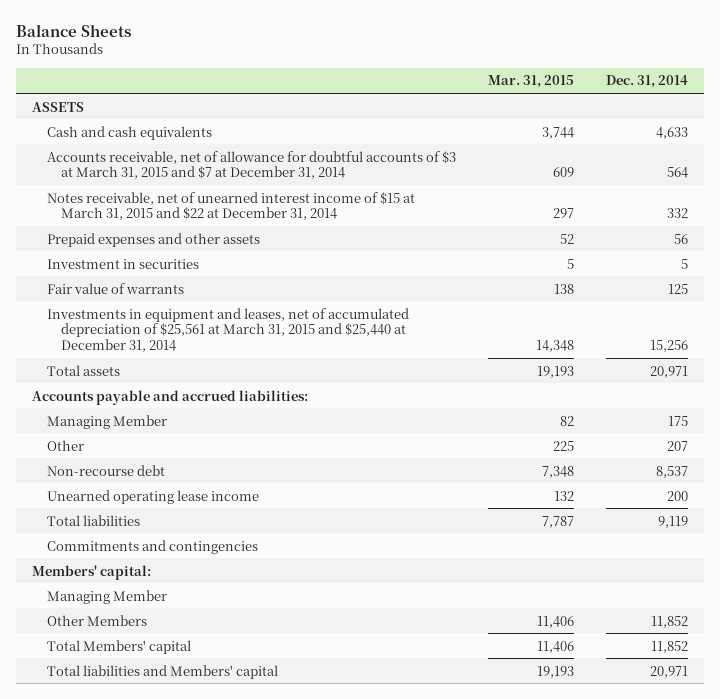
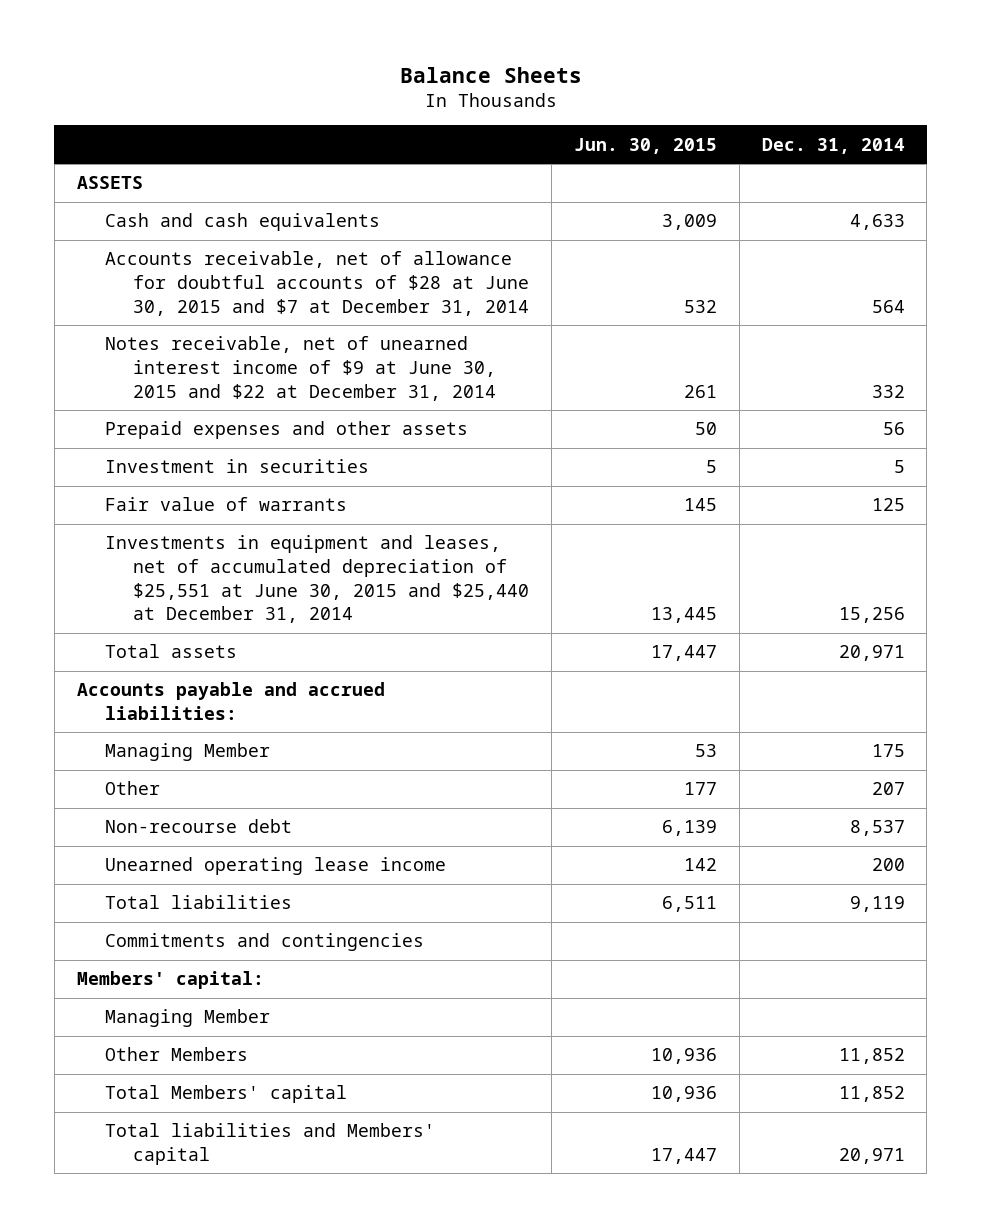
[487,75,574,89] Mar. 31, 2015 -> none
none -> [573,137,717,154] Jun. 30, 2015
[46,150,456,180] Accounts receivable, net of allowance for doubtful accounts of $3 at March 31, 2015 and $7 at December 31, 2014 -> [104,251,530,316] Accounts receivable, net of allowance for doubtful accounts of $28 at June 30, 2015 and $7 at December 31, 2014
[46,191,415,221] Notes receivable, net of unearned interest income of $15 at March 31, 2015 and $22 at December 31, 2014 -> [104,336,497,401] Notes receivable, net of unearned interest income of $9 at June 30, 2015 and $22 at December 31, 2014
[46,307,409,352] Investments in equipment and leases, net of accumulated depreciation of $25,561 at March 31, 2015 and $25,440 at December 31, 2014 -> [104,535,530,624] Investments in equipment and leases, net of accumulated depreciation of $25,551 at June 30, 2015 and $25,440 at December 31, 2014

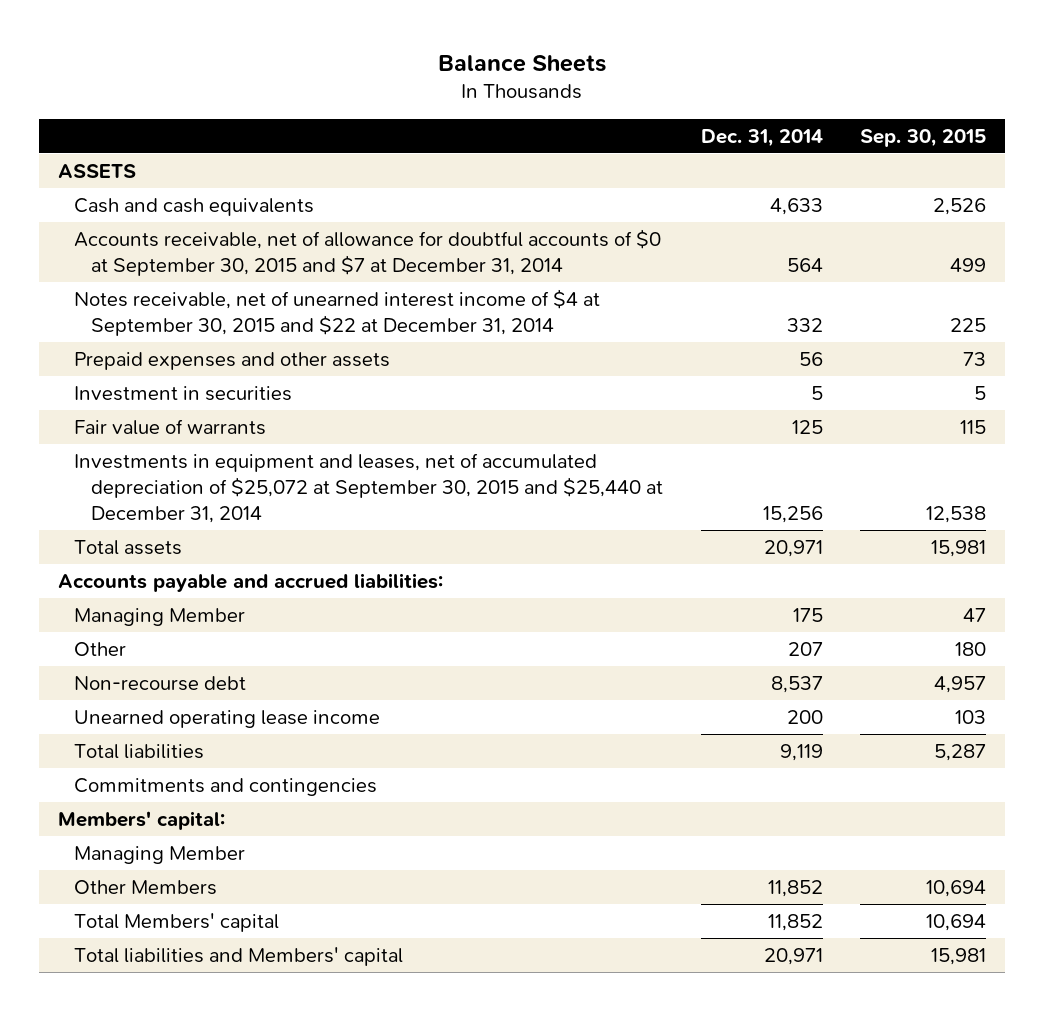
[573,137,717,154] Jun. 30, 2015 -> none
none -> [860,128,987,147] Sep. 30, 2015
[104,251,530,316] Accounts receivable, net of allowance for doubtful accounts of $28 at June 30, 2015 and $7 at December 31, 2014 -> [74,228,662,276] Accounts receivable, net of allowance for doubtful accounts of $0 at September 30, 2015 and $7 at December 31, 2014
[104,336,497,401] Notes receivable, net of unearned interest income of $9 at June 30, 2015 and $22 at December 31, 2014 -> [74,288,601,336] Notes receivable, net of unearned interest income of $4 at September 30, 2015 and $22 at December 31, 2014
[104,535,530,624] Investments in equipment and leases, net of accumulated depreciation of $25,551 at June 30, 2015 and $25,440 at December 31, 2014 -> [74,452,663,523] Investments in equipment and leases, net of accumulated depreciation of $25,072 at September 30, 2015 and $25,440 at December 31, 2014

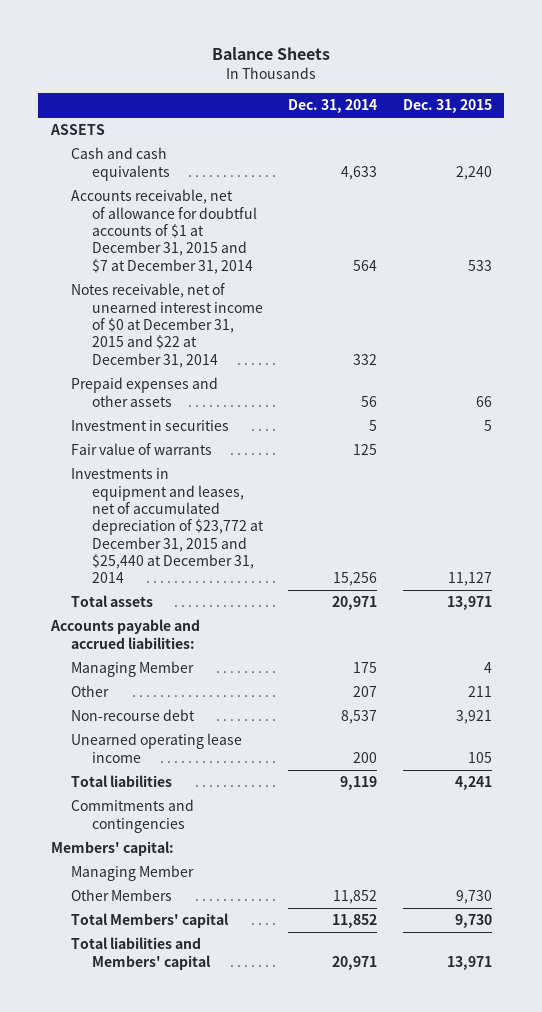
[860,128,987,147] Sep. 30, 2015 -> none
none -> [402,99,492,114] Dec. 31, 2015
[74,228,662,276] Accounts receivable, net of allowance for doubtful accounts of $0 at September 30, 2015 and $7 at December 31, 2014 -> [71,189,257,274] Accounts receivable, net of allowance for doubtful accounts of $1 at December 31, 2015 and $7 at December 31, 2014
[74,288,601,336] Notes receivable, net of unearned interest income of $4 at September 30, 2015 and $22 at December 31, 2014 -> [71,283,263,368] Notes receivable, net of unearned interest income of $0 at December 31, 2015 and $22 at December 31, 2014
[74,452,663,523] Investments in equipment and leases, net of accumulated depreciation of $25,072 at September 30, 2015 and $25,440 at December 31, 2014 -> [71,468,264,584] Investments in equipment and leases, net of accumulated depreciation of $23,772 at December 31, 2015 and $25,440 at December 31, 2014

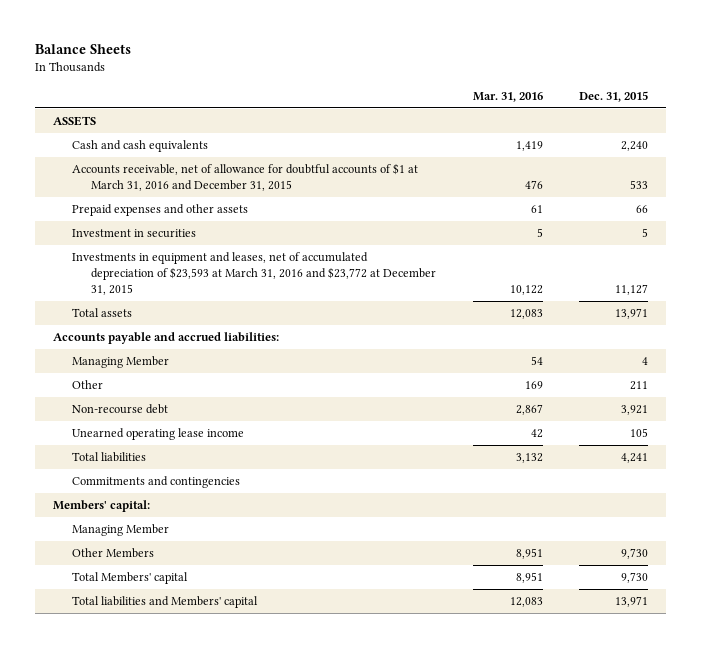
[288,99,378,114] Dec. 31, 2014 -> none
none -> [472,91,543,102] Mar. 31, 2016
[71,283,263,368] Notes receivable, net of unearned interest income of $0 at December 31, 2015 and $22 at December 31, 2014 -> none
[71,189,257,274] Accounts receivable, net of allowance for doubtful accounts of $1 at December 31, 2015 and $7 at December 31, 2014 -> [71,163,418,192] Accounts receivable, net of allowance for doubtful accounts of $1 at March 31, 2016 and December 31, 2015
[71,443,213,456] Fair value of warrants -> none
[71,468,264,584] Investments in equipment and leases, net of accumulated depreciation of $23,772 at December 31, 2015 and $25,440 at December 31, 2014 -> [71,252,436,296] Investments in equipment and leases, net of accumulated depreciation of $23,593 at March 31, 2016 and $23,772 at December 31, 2015

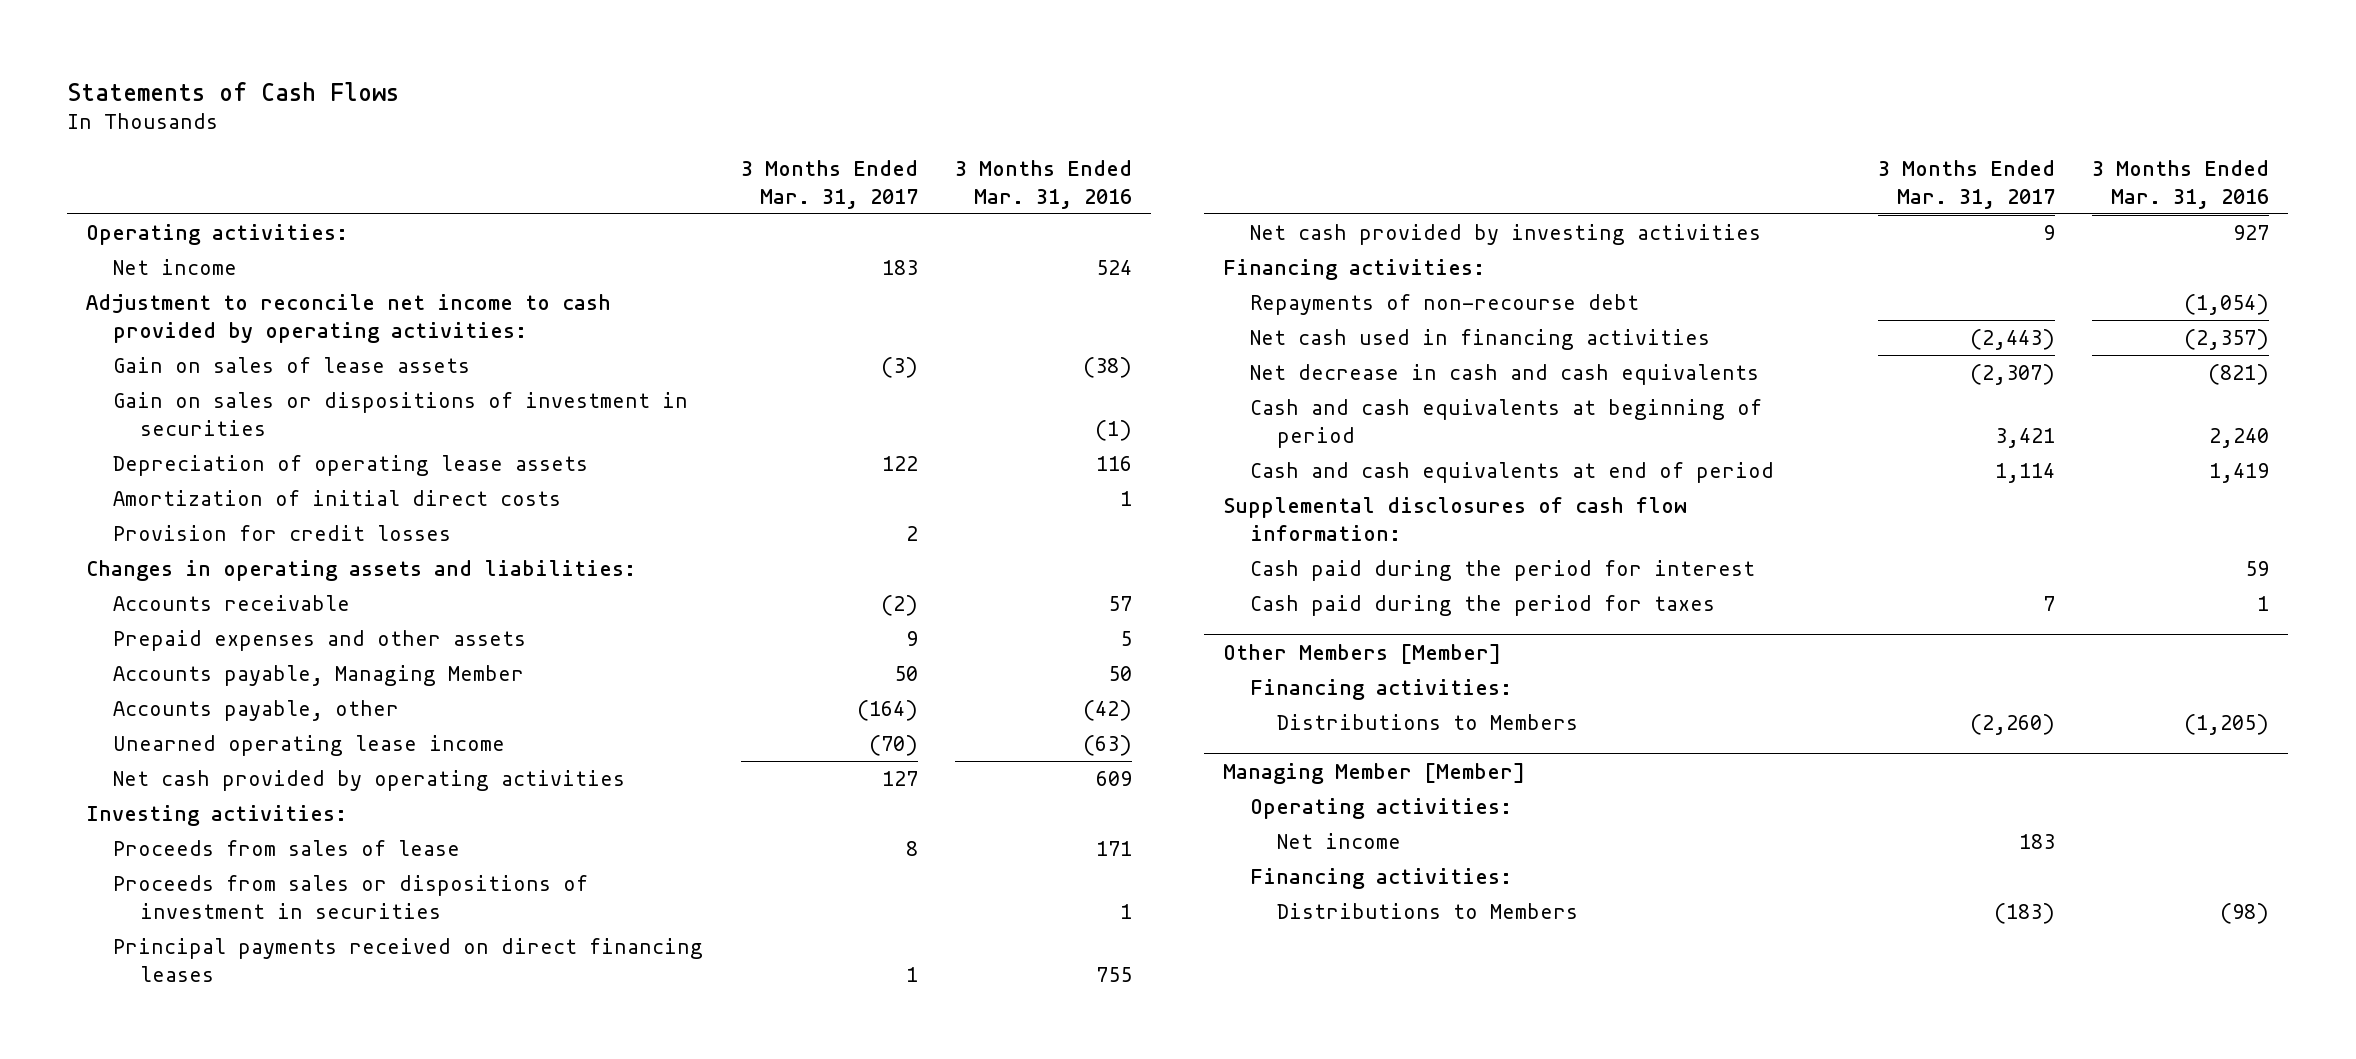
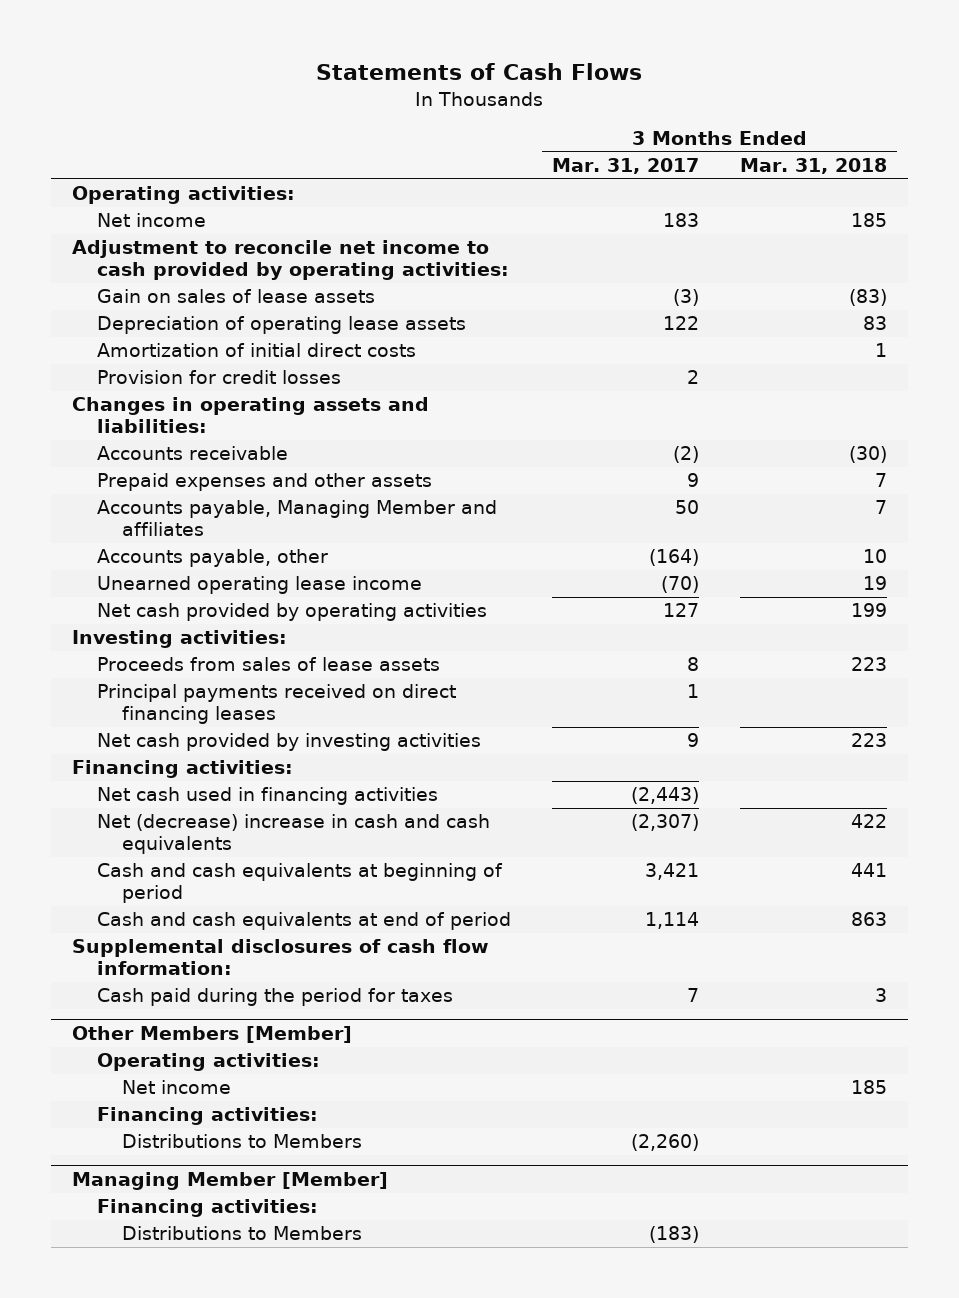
[955,159,1133,209] 3 Months Ended Mar. 31, 2016 -> none
none -> [740,158,888,175] Mar. 31, 2018
[113,392,689,436] Gain on sales or dispositions of investment in securities -> none
[113,665,525,687] Accounts payable, Managing Member -> [96,500,497,537] Accounts payable, Managing Member and affiliates
[113,875,589,919] Proceeds from sales or dispositions of investment in securities -> none
[113,840,461,857] Proceeds from sales of lease -> [96,657,440,672] Proceeds from sales of lease assets
[1249,294,1639,316] Repayments of non-recourse debt -> none
[1249,364,1759,386] Net decrease in cash and cash equivalents -> [96,814,490,855] Net (decrease) increase in cash and cash equivalents
[1249,560,1755,582] Cash paid during the period for interest -> none
none -> [96,1053,320,1072] Operating activities:
none -> [121,1080,231,1095] Net income
[1249,798,1512,820] Operating activities: -> none
[1276,833,1401,850] Net income -> none

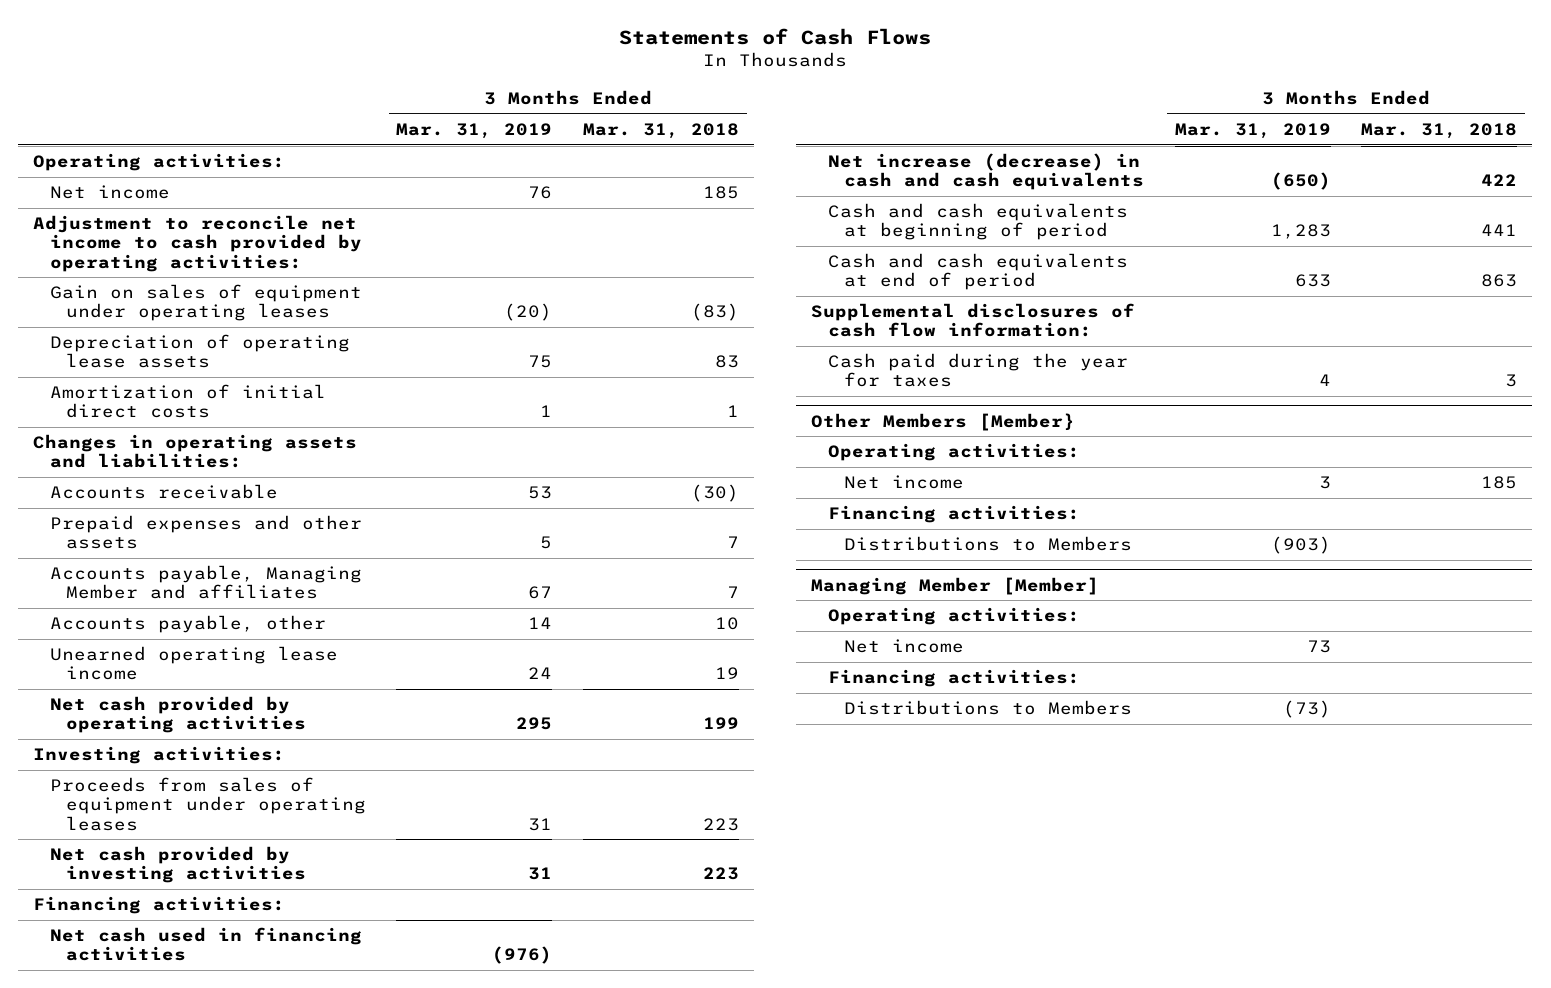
[552,158,700,175] Mar. 31, 2017 -> none
none -> [396,123,553,140] Mar. 31, 2019
[96,289,375,304] Gain on sales of lease assets -> [49,284,362,322] Gain on sales of equipment under operating leases
[96,370,341,385] Provision for credit losses -> none
[96,684,456,725] Principal payments received on direct financing leases -> none
[96,657,440,672] Proceeds from sales of lease assets -> [49,777,366,831] Proceeds from sales of equipment under operating leases
[96,814,490,855] Net (decrease) increase in cash and cash equivalents -> [827,153,1144,191] Net increase (decrease) in cash and cash equivalents
[96,988,453,1007] Cash paid during the period for taxes -> [827,353,1128,388] Cash paid during the year for taxes
[71,1026,352,1044] Other Members [Member] -> [811,412,1076,431] Other Members [Member}
none -> [827,607,1080,626] Operating activities:
none -> [843,639,964,654] Net income

